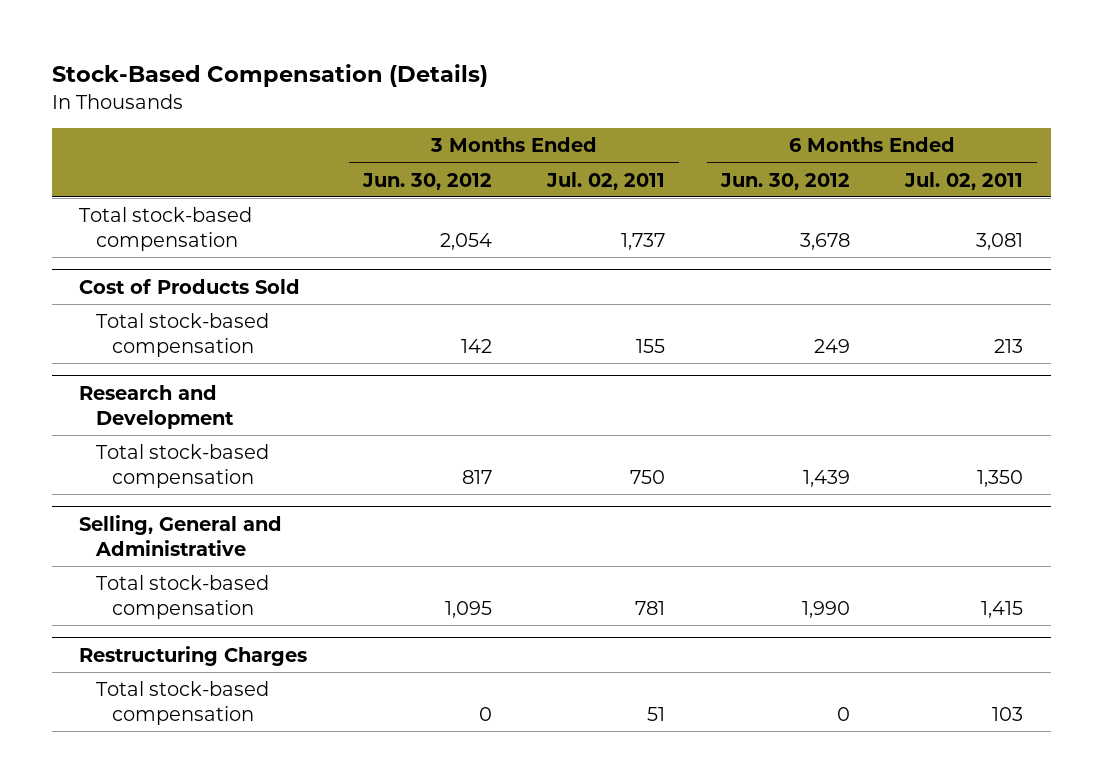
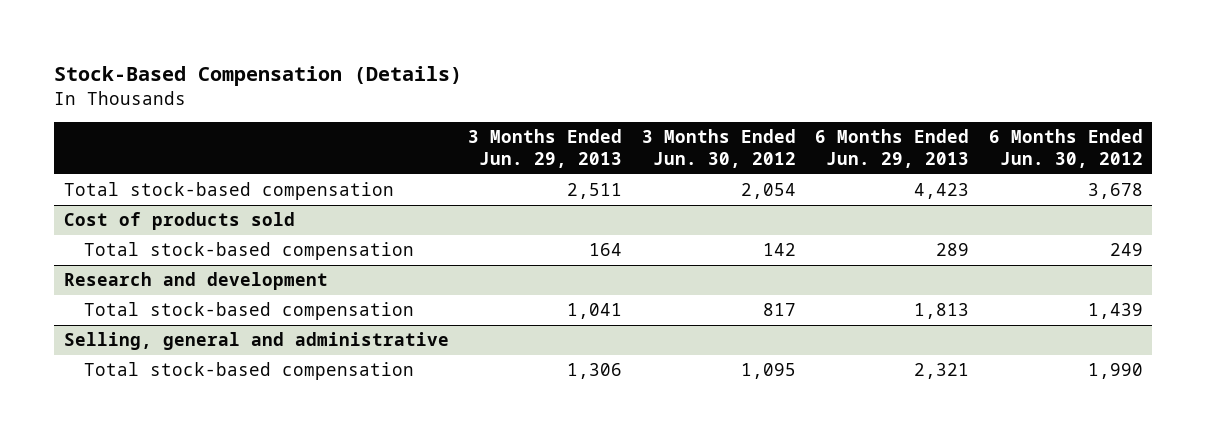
[546,171,666,190] Jul. 02, 2011 -> none
[904,171,1024,190] Jul. 02, 2011 -> none
none -> [468,129,623,168] 3 Months Ended Jun. 29, 2013
none -> [815,129,970,168] 6 Months Ended Jun. 29, 2013
[79,278,301,294] Cost of Products Sold -> [63,212,295,231] Cost of products sold
[79,384,234,429] Research and Development -> [63,272,328,291] Research and development
[79,514,283,556] Selling, General and Administrative -> [63,332,449,351] Selling, general and administrative
[79,645,308,666] Restructuring Charges -> none
[95,680,269,726] Total stock-based compensation -> none

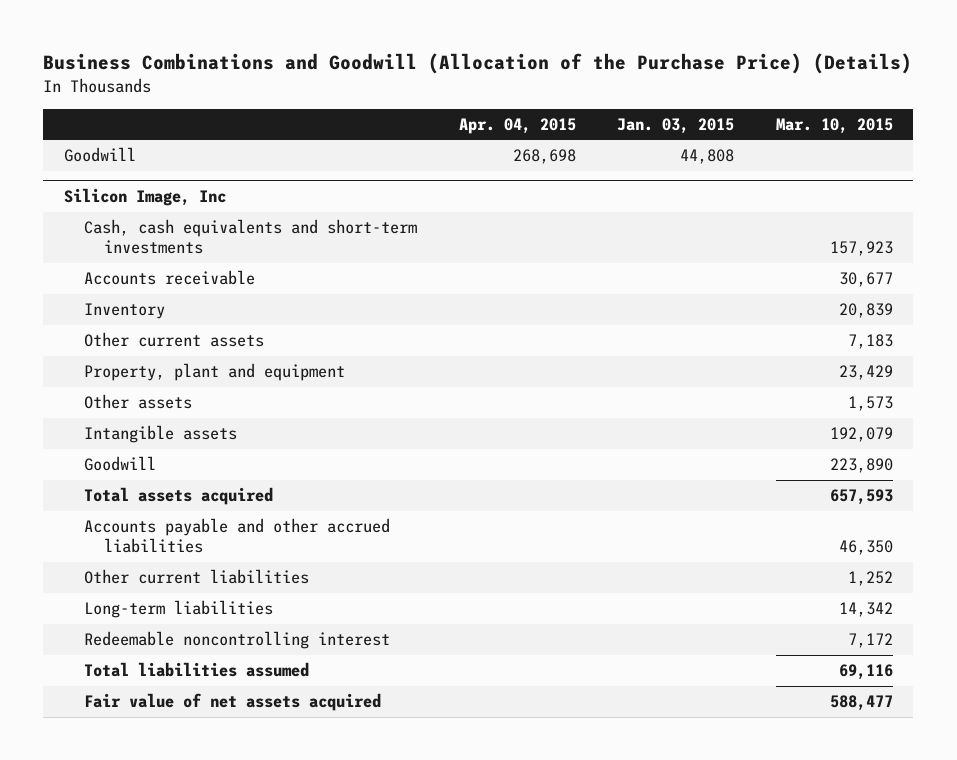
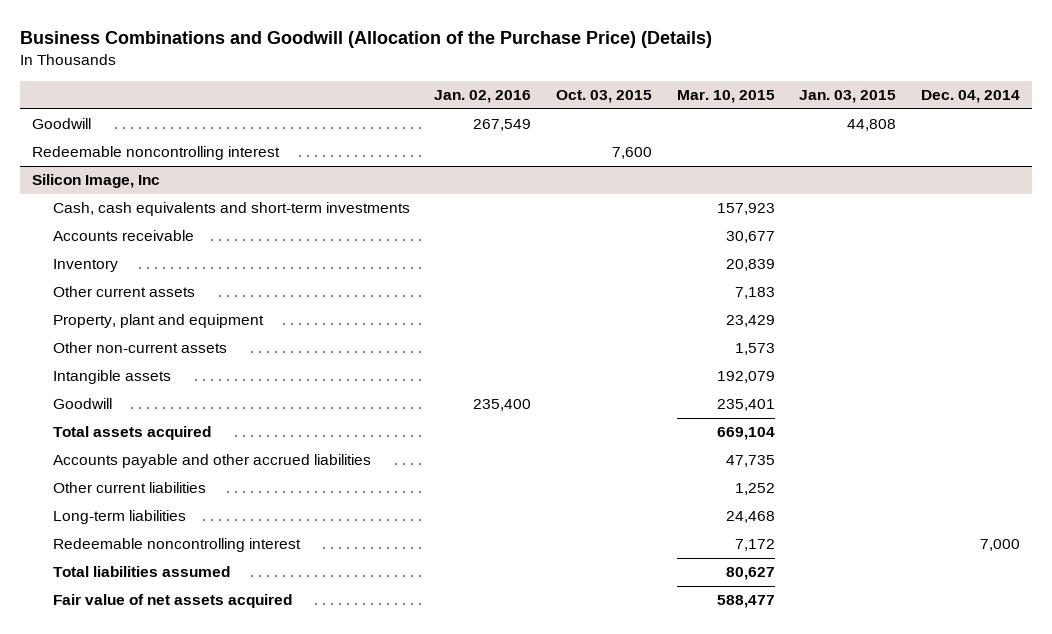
[458,117,576,134] Apr. 04, 2015 -> none
none -> [434,90,532,104] Jan. 02, 2016
none -> [556,90,653,104] Oct. 03, 2015
none -> [921,90,1021,104] Dec. 04, 2014
none -> [32,146,281,161] Redeemable noncontrolling interest
[84,394,193,410] Other assets -> [52,342,227,354] Other non-current assets
[829,458,893,474] 223,890 -> [716,399,775,412] 235,401
[829,489,893,506] 657,593 -> [716,427,775,441] 669,104
[838,540,893,556] 46,350 -> [725,455,775,468] 47,735
[838,602,893,618] 14,342 -> [725,511,775,524] 24,468
[838,664,893,681] 69,116 -> [725,567,775,581] 80,627

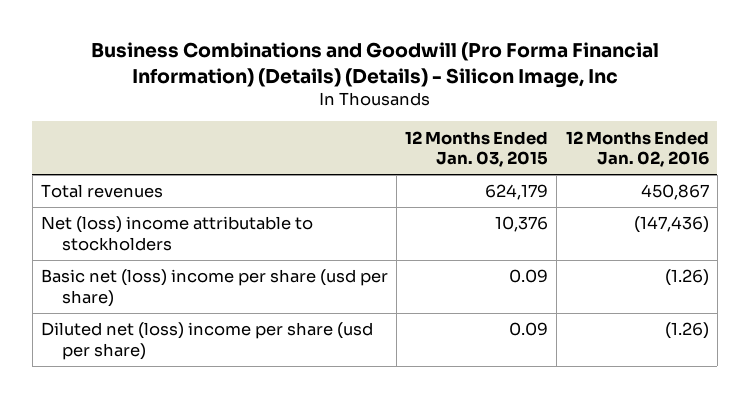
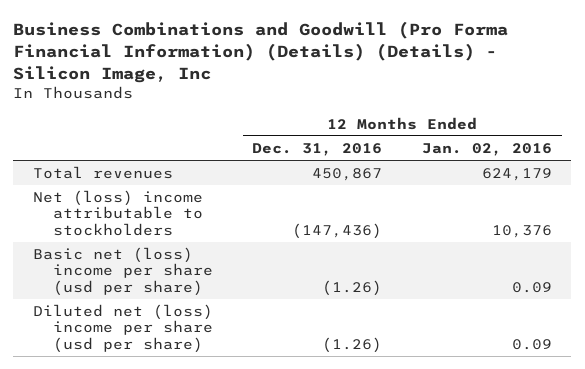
[405,130,549,168] 12 Months Ended Jan. 03, 2015 -> none
none -> [252,142,383,156] Dec. 31, 2016
[640,184,709,201] 450,867 -> [481,168,552,182] 624,179
[633,216,709,234] (147,436) -> [491,224,552,238] 10,376
[664,269,709,287] (1.26) -> [511,281,552,293] 0.09
[664,322,709,340] (1.26) -> [511,338,552,350] 0.09

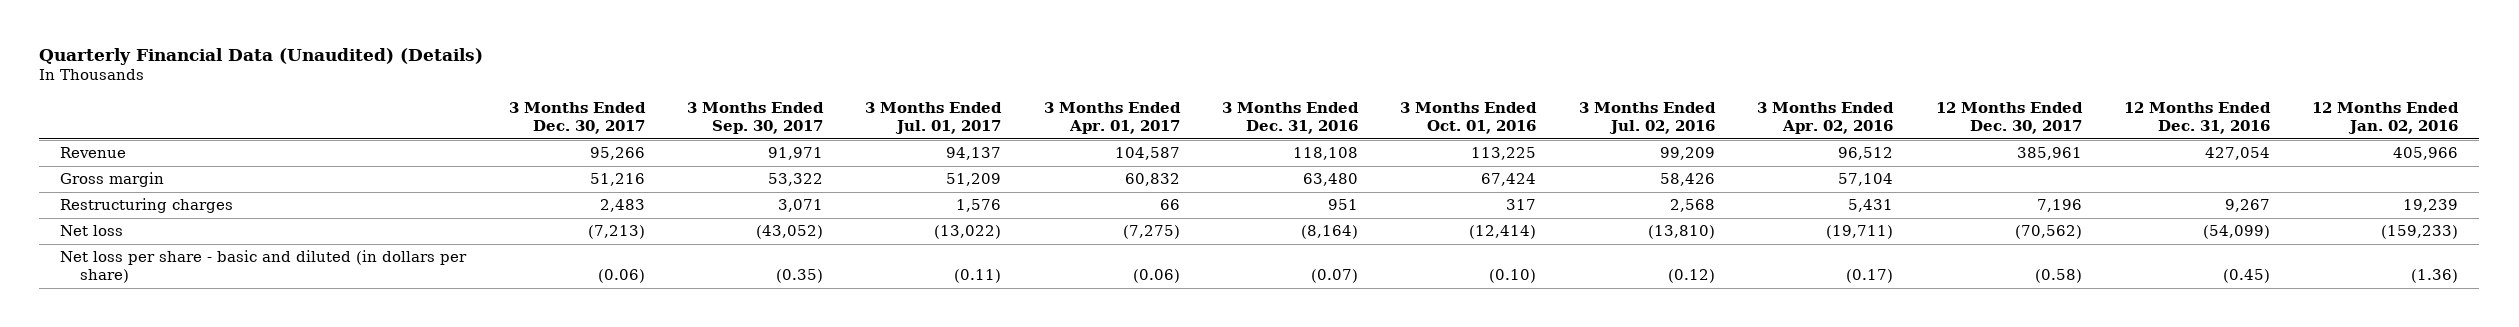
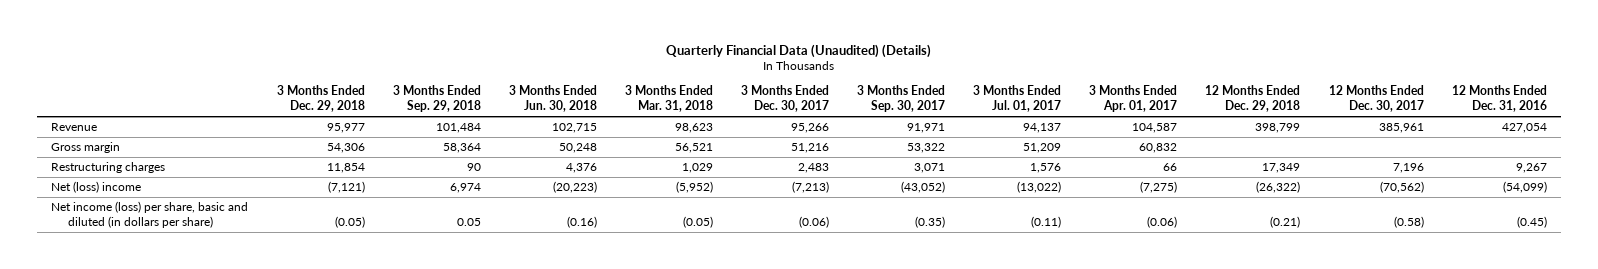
[1222,101,1360,134] 3 Months Ended Dec. 31, 2016 -> none
[1400,101,1538,134] 3 Months Ended Oct. 01, 2016 -> none
[1578,101,1716,134] 3 Months Ended Jul. 02, 2016 -> none
[1757,101,1895,134] 3 Months Ended Apr. 02, 2016 -> none
[2312,101,2460,134] 12 Months Ended Jan. 02, 2016 -> none
none -> [276,85,365,113] 3 Months Ended Dec. 29, 2018
none -> [392,85,481,113] 3 Months Ended Sep. 29, 2018
none -> [508,85,597,113] 3 Months Ended Jun. 30, 2018
none -> [624,85,713,113] 3 Months Ended Mar. 31, 2018
none -> [1205,85,1301,113] 12 Months Ended Dec. 29, 2018
[60,225,124,237] Net loss -> [51,181,142,194] Net (loss) income
[60,250,468,284] Net loss per share - basic and diluted (in dollars per share) -> [51,201,249,228] Net income (loss) per share, basic and diluted (in dollars per share)

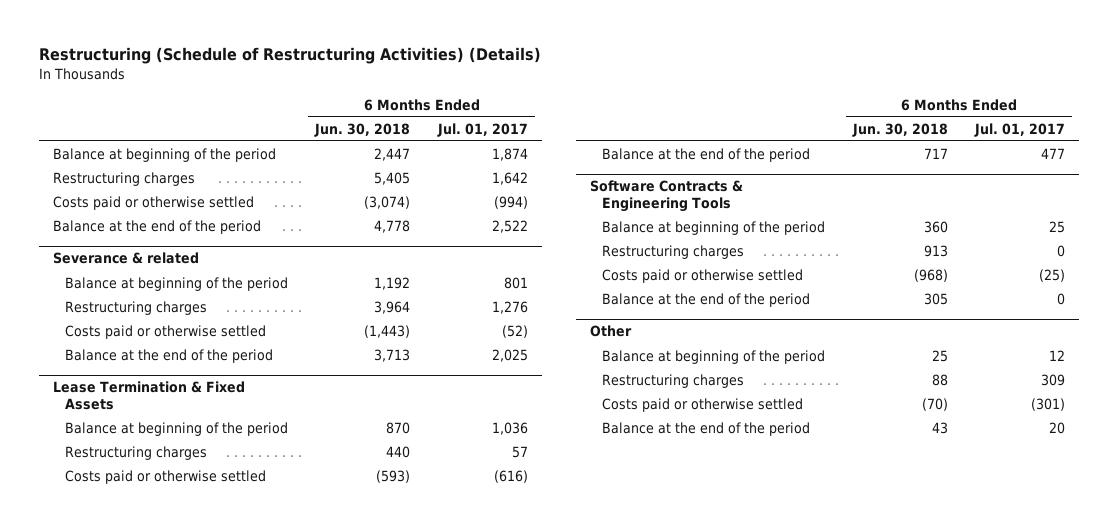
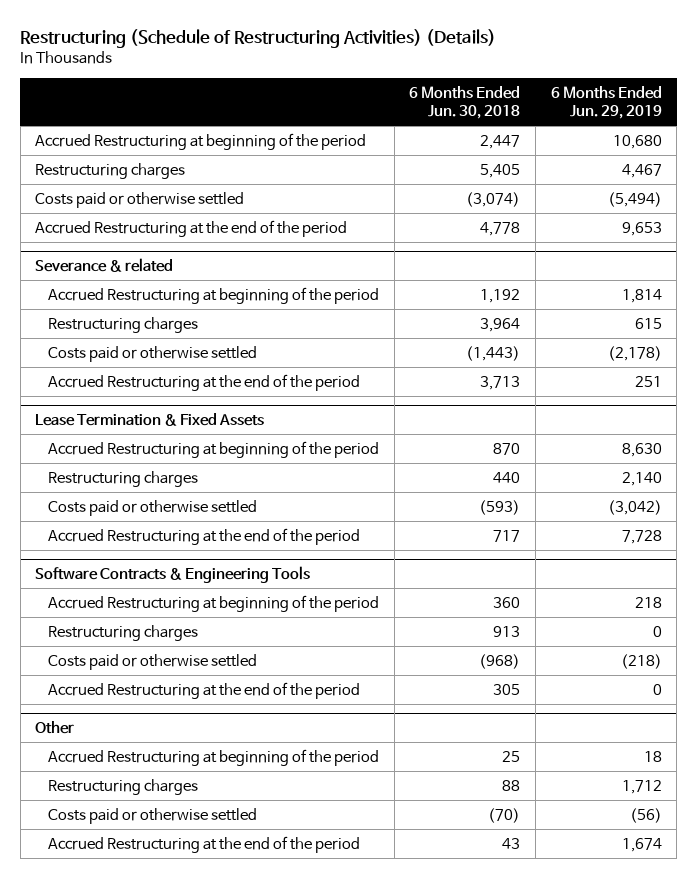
[436,122,528,137] Jul. 01, 2017 -> none
none -> [550,86,662,120] 6 Months Ended Jun. 29, 2019
[52,148,276,163] Balance at beginning of the period -> [35,132,367,150] Accrued Restructuring at beginning of the period
[52,220,261,235] Balance at the end of the period -> [35,219,348,237] Accrued Restructuring at the end of the period
[64,277,288,292] Balance at beginning of the period -> [48,286,380,304] Accrued Restructuring at beginning of the period
[64,349,273,364] Balance at the end of the period -> [48,373,361,391] Accrued Restructuring at the end of the period
[64,422,288,437] Balance at beginning of the period -> [48,440,380,458] Accrued Restructuring at beginning of the period
[601,148,810,163] Balance at the end of the period -> [48,527,361,545] Accrued Restructuring at the end of the period
[601,221,825,236] Balance at beginning of the period -> [48,594,380,612] Accrued Restructuring at beginning of the period
[601,293,810,308] Balance at the end of the period -> [48,681,361,699] Accrued Restructuring at the end of the period
[601,350,825,365] Balance at beginning of the period -> [48,748,380,766] Accrued Restructuring at beginning of the period
[601,422,810,437] Balance at the end of the period -> [48,835,361,853] Accrued Restructuring at the end of the period

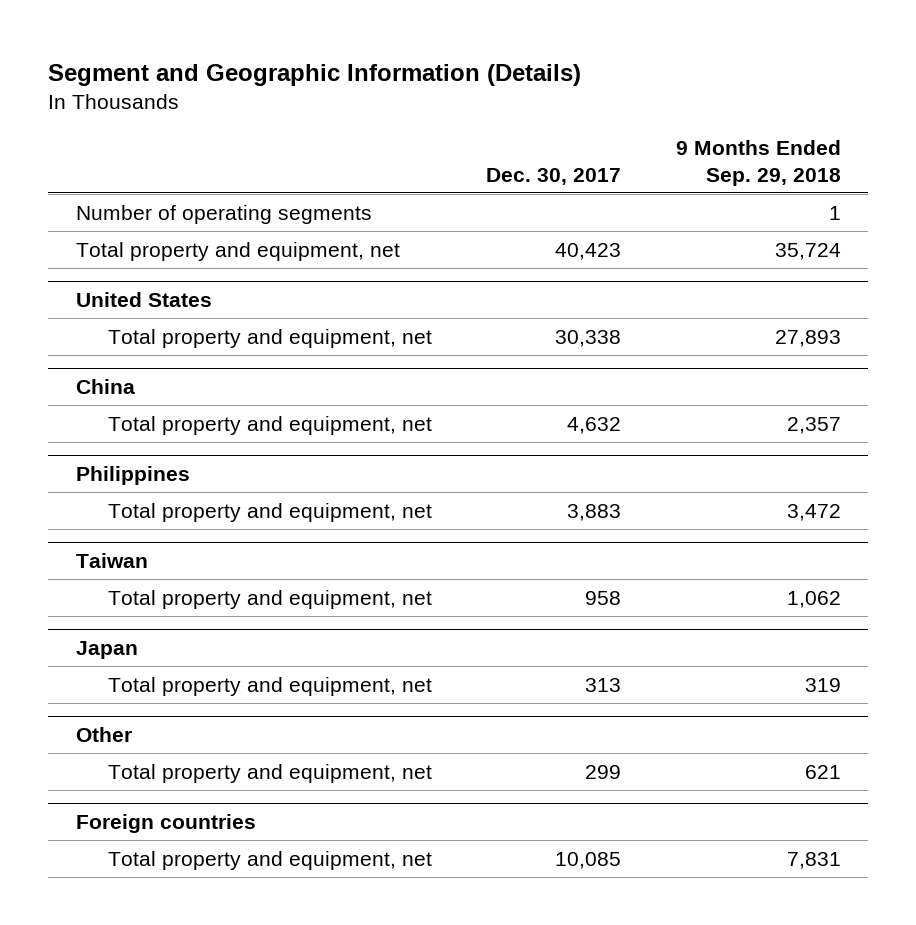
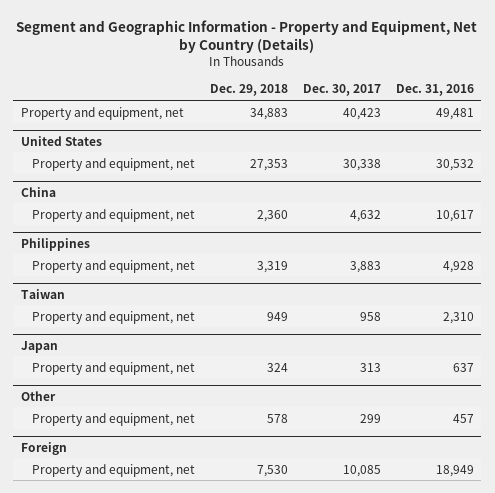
[48,63,582,86] Segment and Geographic Information (Details) -> [16,19,478,54] Segment and Geographic Information - Property and Equipment, Net by Country (Details)
[675,140,841,186] 9 Months Ended Sep. 29, 2018 -> none
none -> [210,84,289,97] Dec. 29, 2018
none -> [395,84,474,97] Dec. 31, 2016
[75,204,372,224] Number of operating segments -> none
[75,241,400,261] Total property and equipment, net -> [20,106,184,120] Property and equipment, net
[107,328,432,348] Total property and equipment, net -> [32,157,196,171] Property and equipment, net
[107,415,432,435] Total property and equipment, net -> [32,208,196,222] Property and equipment, net
[107,502,432,522] Total property and equipment, net -> [32,259,196,273] Property and equipment, net
[107,589,432,609] Total property and equipment, net -> [32,310,196,324] Property and equipment, net
[107,676,432,696] Total property and equipment, net -> [32,361,196,375] Property and equipment, net
[107,763,432,783] Total property and equipment, net -> [32,412,196,426] Property and equipment, net
[75,813,256,833] Foreign countries -> [20,441,67,455] Foreign
[107,850,432,870] Total property and equipment, net -> [32,463,196,477] Property and equipment, net

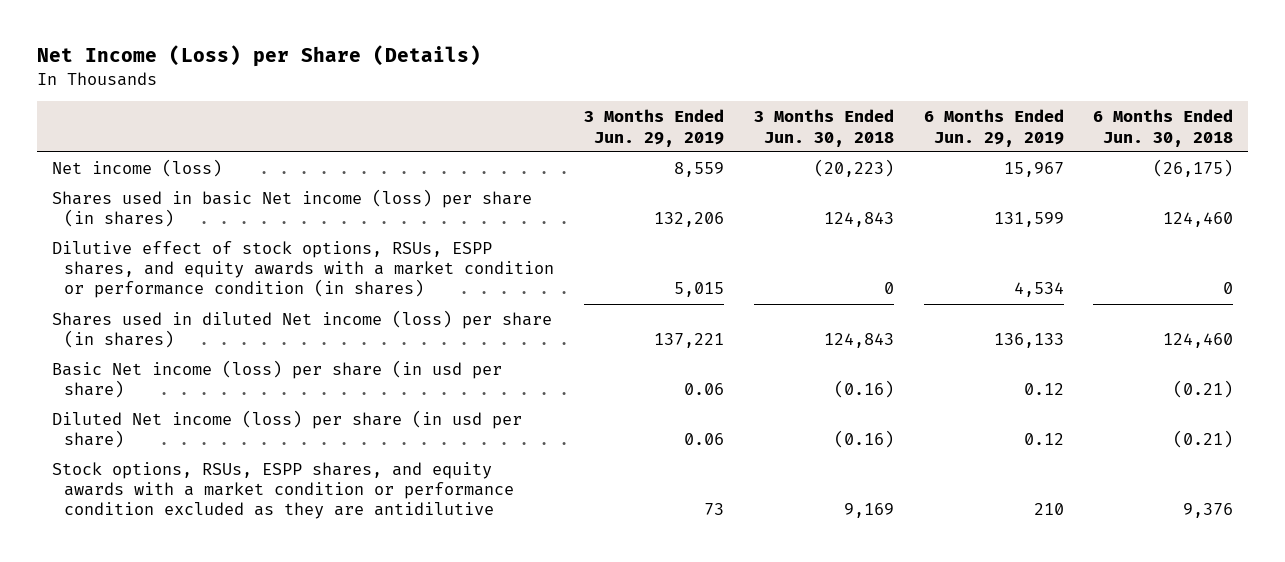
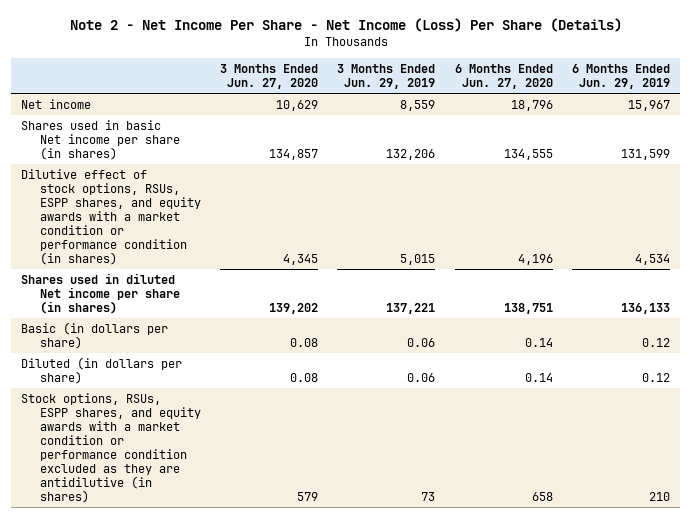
[36,45,481,68] Net Income (Loss) per Share (Details) -> [69,17,622,32] Note 2 - Net Income Per Share - Net Income (Loss) Per Share (Details)
[753,109,894,147] 3 Months Ended Jun. 30, 2018 -> none
[1093,109,1234,147] 6 Months Ended Jun. 30, 2018 -> none
none -> [219,63,318,89] 3 Months Ended Jun. 27, 2020
none -> [454,63,553,89] 6 Months Ended Jun. 27, 2020
[51,158,222,177] Net income (loss) -> [21,99,92,110] Net income
[51,188,532,228] Shares used in basic Net income (loss) per share (in shares) -> [21,120,180,160] Shares used in basic Net income per share (in shares)
[51,309,552,349] Shares used in diluted Net income (loss) per share (in shares) -> [21,273,180,314] Shares used in diluted Net income per share (in shares)
[51,359,502,399] Basic Net income (loss) per share (in usd per share) -> [21,322,169,349] Basic (in dollars per share)
[51,409,522,449] Diluted Net income (loss) per share (in usd per share) -> [21,357,183,384] Diluted (in dollars per share)
[51,461,515,520] Stock options, RSUs, ESPP shares, and equity awards with a market condition or performance condition excluded as they are antidilutive -> [21,393,201,503] Stock options, RSUs, ESPP shares, and equity awards with a market condition or performance condition excluded as they are antidilutive (in shares)

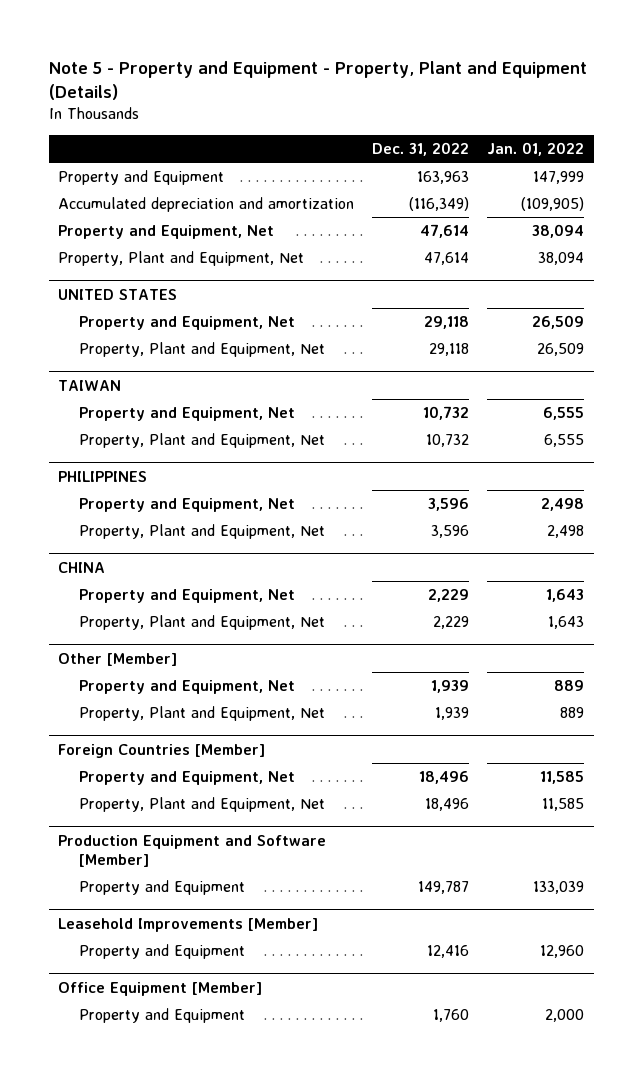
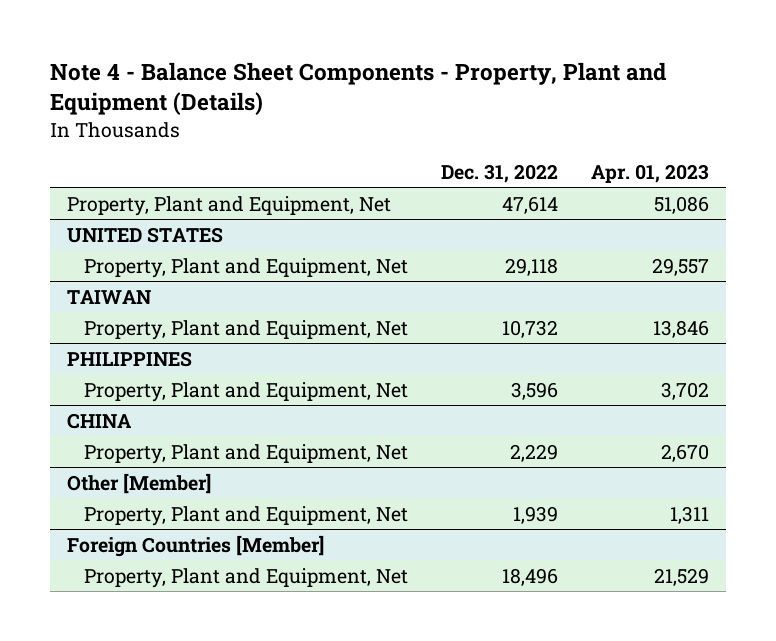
[49,60,588,101] Note 5 - Property and Equipment - Property, Plant and Equipment (Details) -> [50,62,667,116] Note 4 - Balance Sheet Components - Property, Plant and Equipment (Details)
[487,142,585,157] Jan. 01, 2022 -> none
none -> [590,163,709,183] Apr. 01, 2023
[58,169,225,185] Property and Equipment -> none
[58,196,355,212] Accumulated depreciation and amortization -> none
[58,224,275,239] Property and Equipment, Net -> none
[79,315,296,330] Property and Equipment, Net -> none
[79,406,296,421] Property and Equipment, Net -> none
[79,497,296,512] Property and Equipment, Net -> none
[79,588,296,603] Property and Equipment, Net -> none
[79,679,296,694] Property and Equipment, Net -> none
[79,770,296,785] Property and Equipment, Net -> none
[58,834,327,868] Production Equipment and Software [Member] -> none
[79,879,246,895] Property and Equipment -> none
[58,917,319,932] Leasehold Improvements [Member] -> none
[79,943,246,959] Property and Equipment -> none
[58,981,263,996] Office Equipment [Member] -> none
[79,1007,246,1023] Property and Equipment -> none

